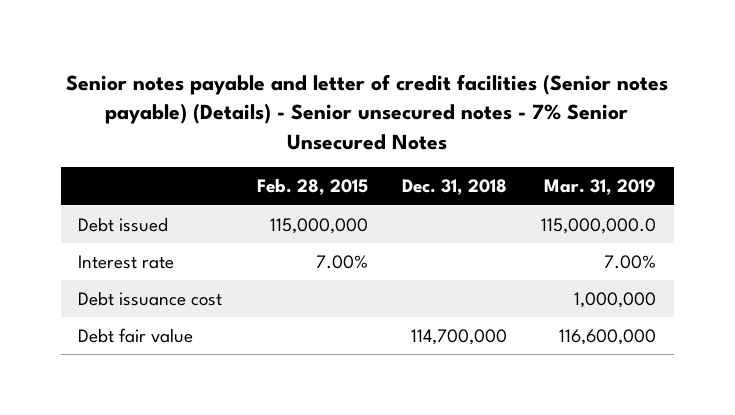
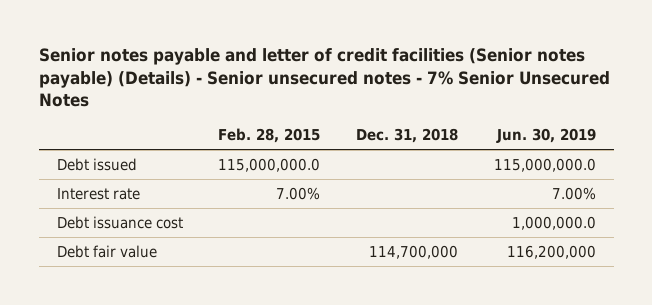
[544,179,657,196] Mar. 31, 2019 -> none
none -> [495,128,596,144] Jun. 30, 2019
[269,217,368,234] 115,000,000 -> [218,157,321,172] 115,000,000.0

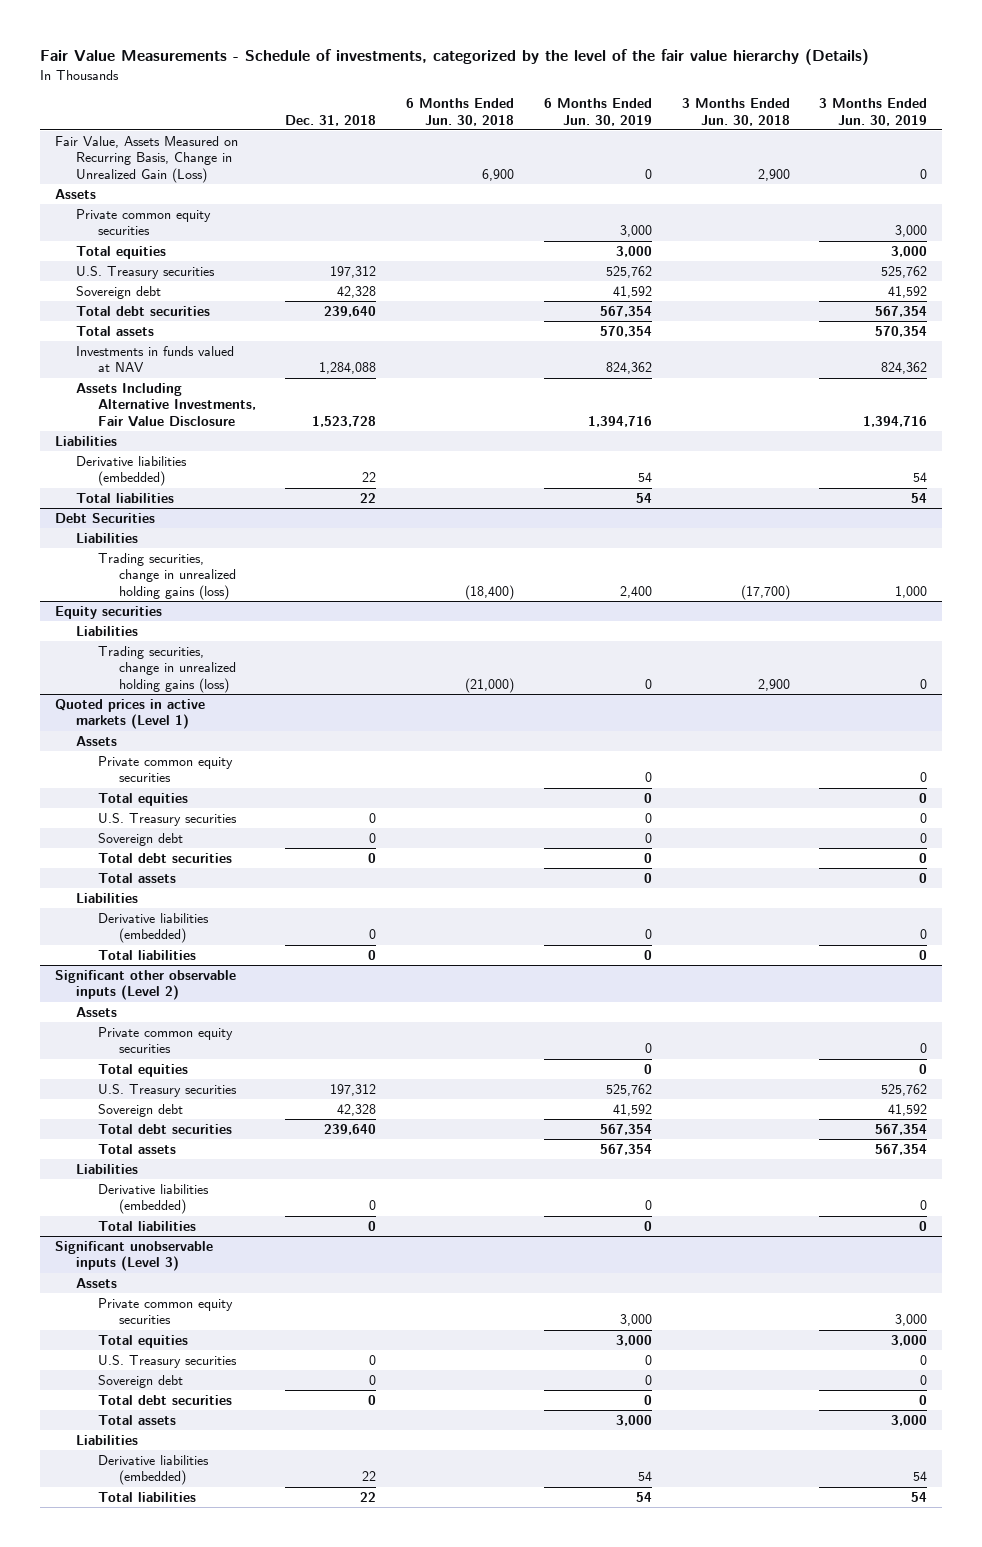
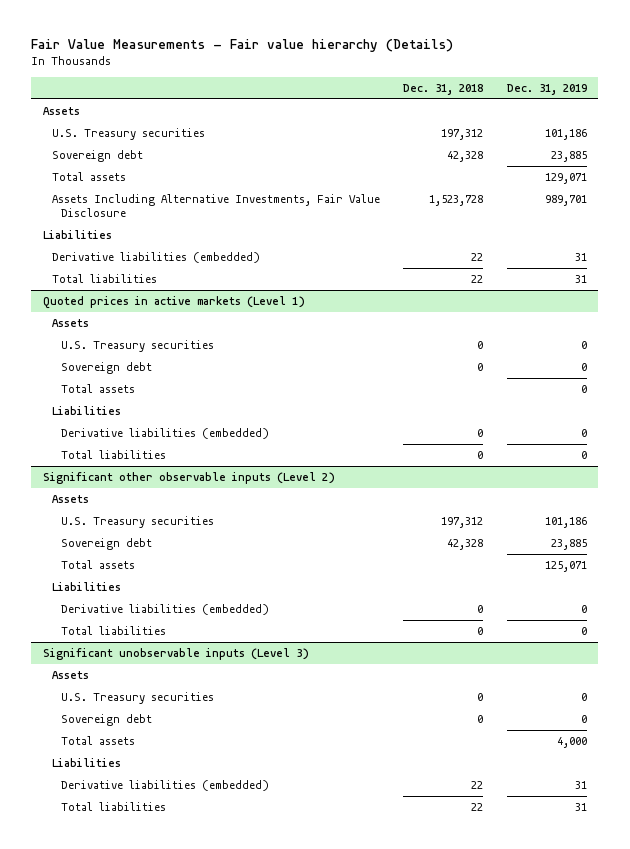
[39,49,869,66] Fair Value Measurements - Schedule of investments, categorized by the level of the fair value hierarchy (Details) -> [31,39,454,53] Fair Value Measurements - Fair value hierarchy (Details)
[406,98,515,126] 6 Months Ended Jun. 30, 2018 -> none
[543,98,652,126] 6 Months Ended Jun. 30, 2019 -> none
[681,98,790,126] 3 Months Ended Jun. 30, 2018 -> none
[819,98,928,126] 3 Months Ended Jun. 30, 2019 -> none
none -> [506,83,587,95] Dec. 31, 2019
[54,135,238,183] Fair Value, Assets Measured on Recurring Basis, Change in Unrealized Gain (Loss) -> none
[76,208,212,236] Private common equity securities -> none
[76,245,167,259] Total equities -> none
[76,305,211,316] Total debt securities -> none
[76,345,235,373] Investments in funds valued at NAV -> none
[54,512,155,523] Debt Securities -> none
[76,532,139,543] Liabilities -> none
[97,552,236,600] Trading securities, change in unrealized holding gains (loss) -> none
[54,605,162,619] Equity securities -> none
[76,625,139,636] Liabilities -> none
[97,645,236,693] Trading securities, change in unrealized holding gains (loss) -> none
[97,755,233,783] Private common equity securities -> none
[97,792,188,806] Total equities -> none
[97,852,232,863] Total debt securities -> none
[97,1026,233,1054] Private common equity securities -> none
[97,1063,188,1077] Total equities -> none
[97,1123,232,1134] Total debt securities -> none
[97,1297,233,1325] Private common equity securities -> none
[97,1334,188,1348] Total equities -> none
[97,1394,232,1405] Total debt securities -> none

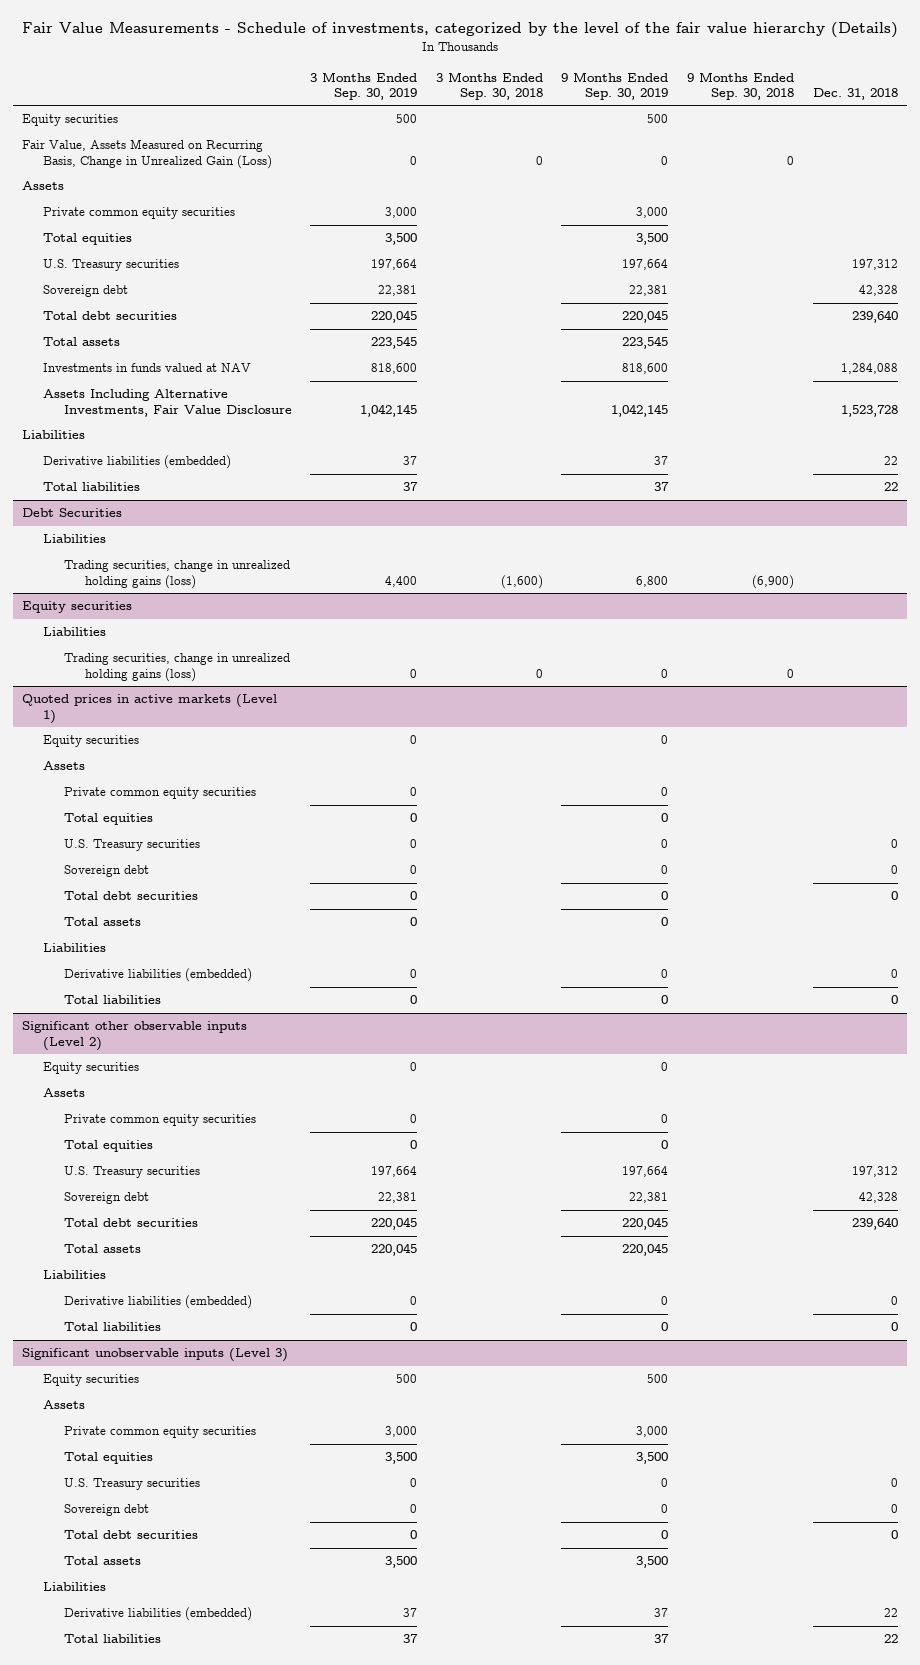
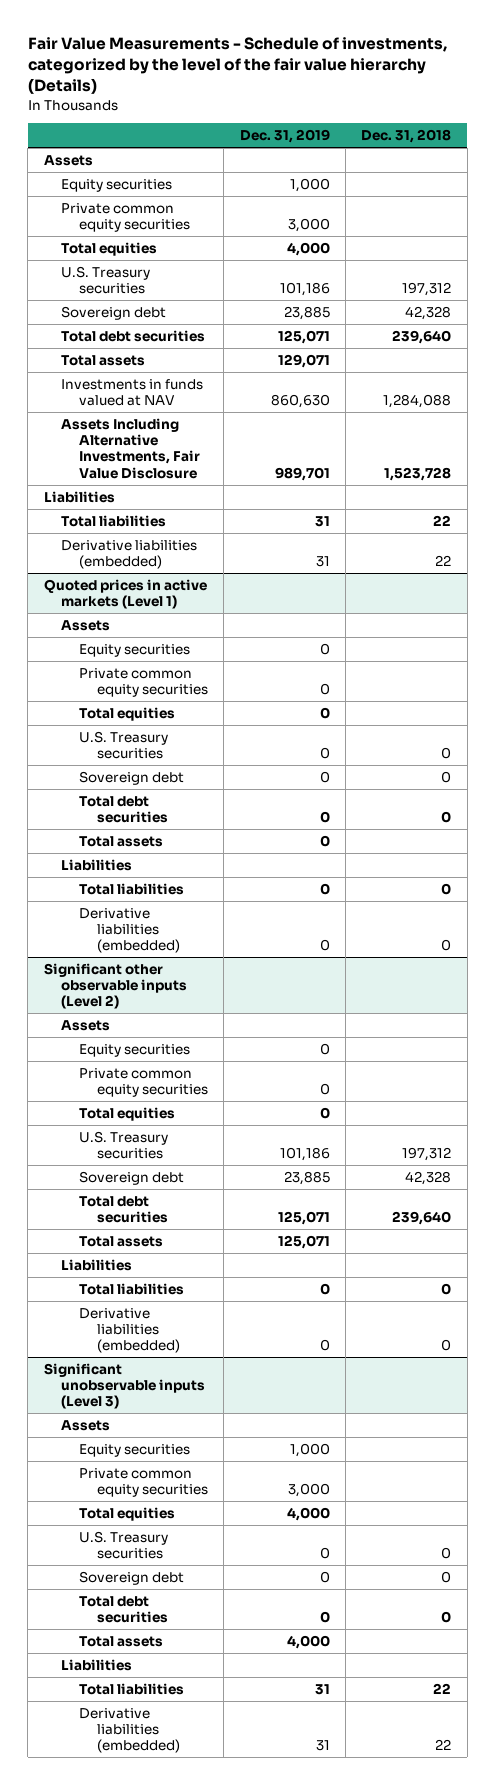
[310,71,418,100] 3 Months Ended Sep. 30, 2019 -> none
[435,71,543,100] 3 Months Ended Sep. 30, 2018 -> none
[561,71,669,100] 9 Months Ended Sep. 30, 2019 -> none
[686,71,794,100] 9 Months Ended Sep. 30, 2018 -> none
none -> [239,129,330,144] Dec. 31, 2019
[22,139,273,169] Fair Value, Assets Measured on Recurring Basis, Change in Unrealized Gain (Loss) -> none
[22,114,119,127] Equity securities -> [61,178,173,192] Equity securities
[22,508,123,518] Debt Securities -> none
[43,534,107,544] Liabilities -> none
[63,560,290,589] Trading securities, change in unrealized holding gains (loss) -> none
[22,601,133,614] Equity securities -> none
[43,627,107,637] Liabilities -> none
[63,653,290,682] Trading securities, change in unrealized holding gains (loss) -> none
[43,455,232,470] Derivative liabilities (embedded) -> [61,539,198,570] Derivative liabilities (embedded)
[43,735,140,748] Equity securities -> [79,643,191,657] Equity securities
[63,968,252,983] Derivative liabilities (embedded) -> [79,907,180,954] Derivative liabilities (embedded)
[43,1062,140,1075] Equity securities -> [79,1043,191,1057] Equity securities
[63,1295,252,1310] Derivative liabilities (embedded) -> [79,1307,180,1354] Derivative liabilities (embedded)
[43,1374,140,1387] Equity securities -> [79,1443,191,1457] Equity securities
[63,1607,252,1622] Derivative liabilities (embedded) -> [79,1707,180,1754] Derivative liabilities (embedded)

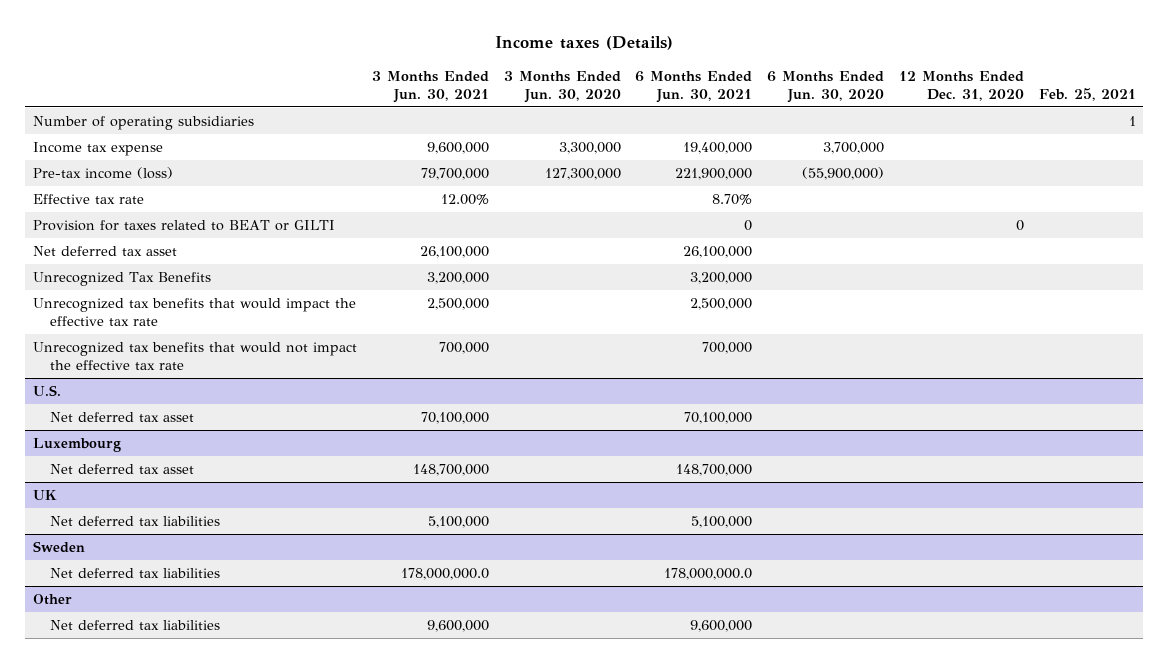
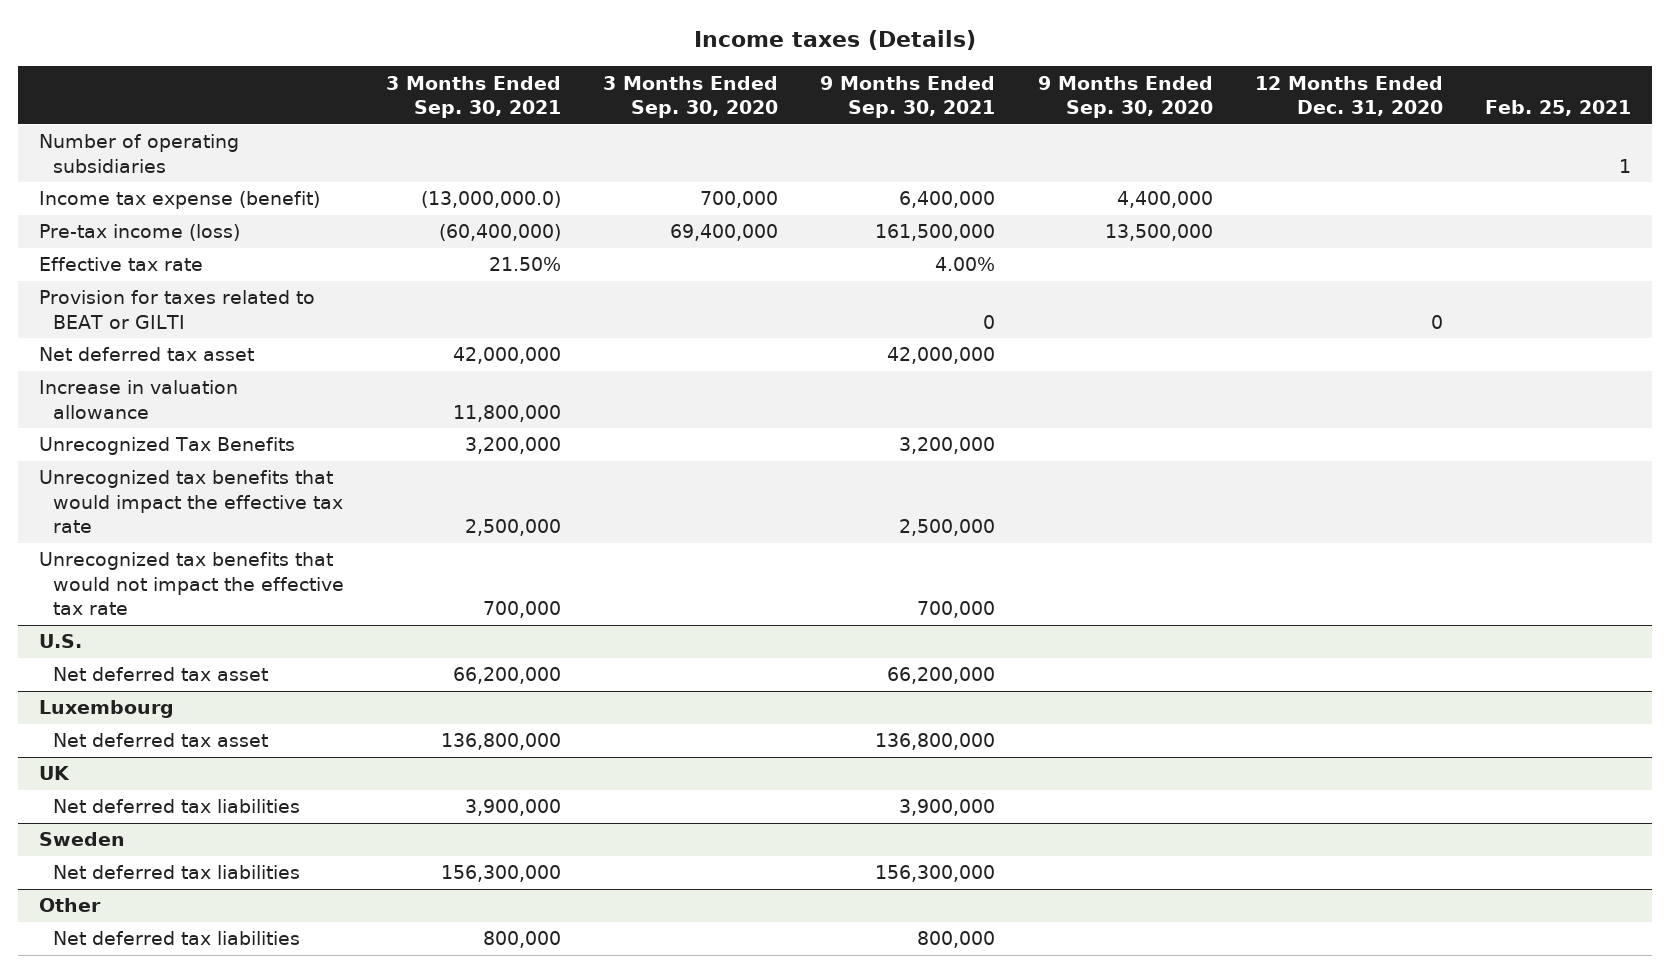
[371,70,489,103] 3 Months Ended Jun. 30, 2021 -> none
[503,70,621,103] 3 Months Ended Jun. 30, 2020 -> none
[635,70,753,103] 6 Months Ended Jun. 30, 2021 -> none
[767,70,885,103] 6 Months Ended Jun. 30, 2020 -> none
none -> [385,75,561,119] 3 Months Ended Sep. 30, 2021
none -> [603,75,779,119] 3 Months Ended Sep. 30, 2020
none -> [820,75,996,119] 9 Months Ended Sep. 30, 2021
none -> [1037,75,1213,119] 9 Months Ended Sep. 30, 2020
[32,142,163,157] Income tax expense -> [39,191,321,210] Income tax expense (benefit)
none -> [39,380,239,419] Increase in valuation allowance

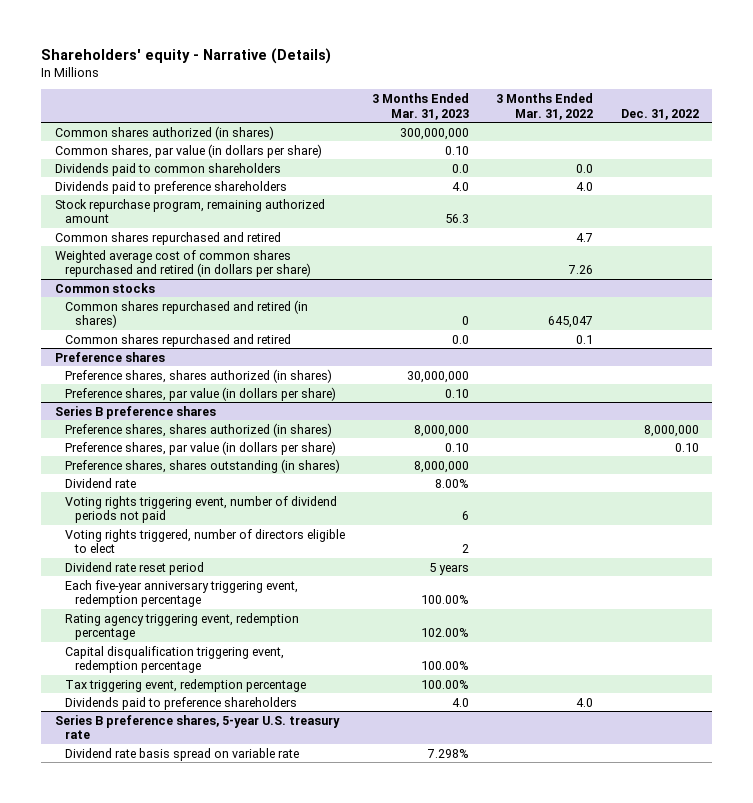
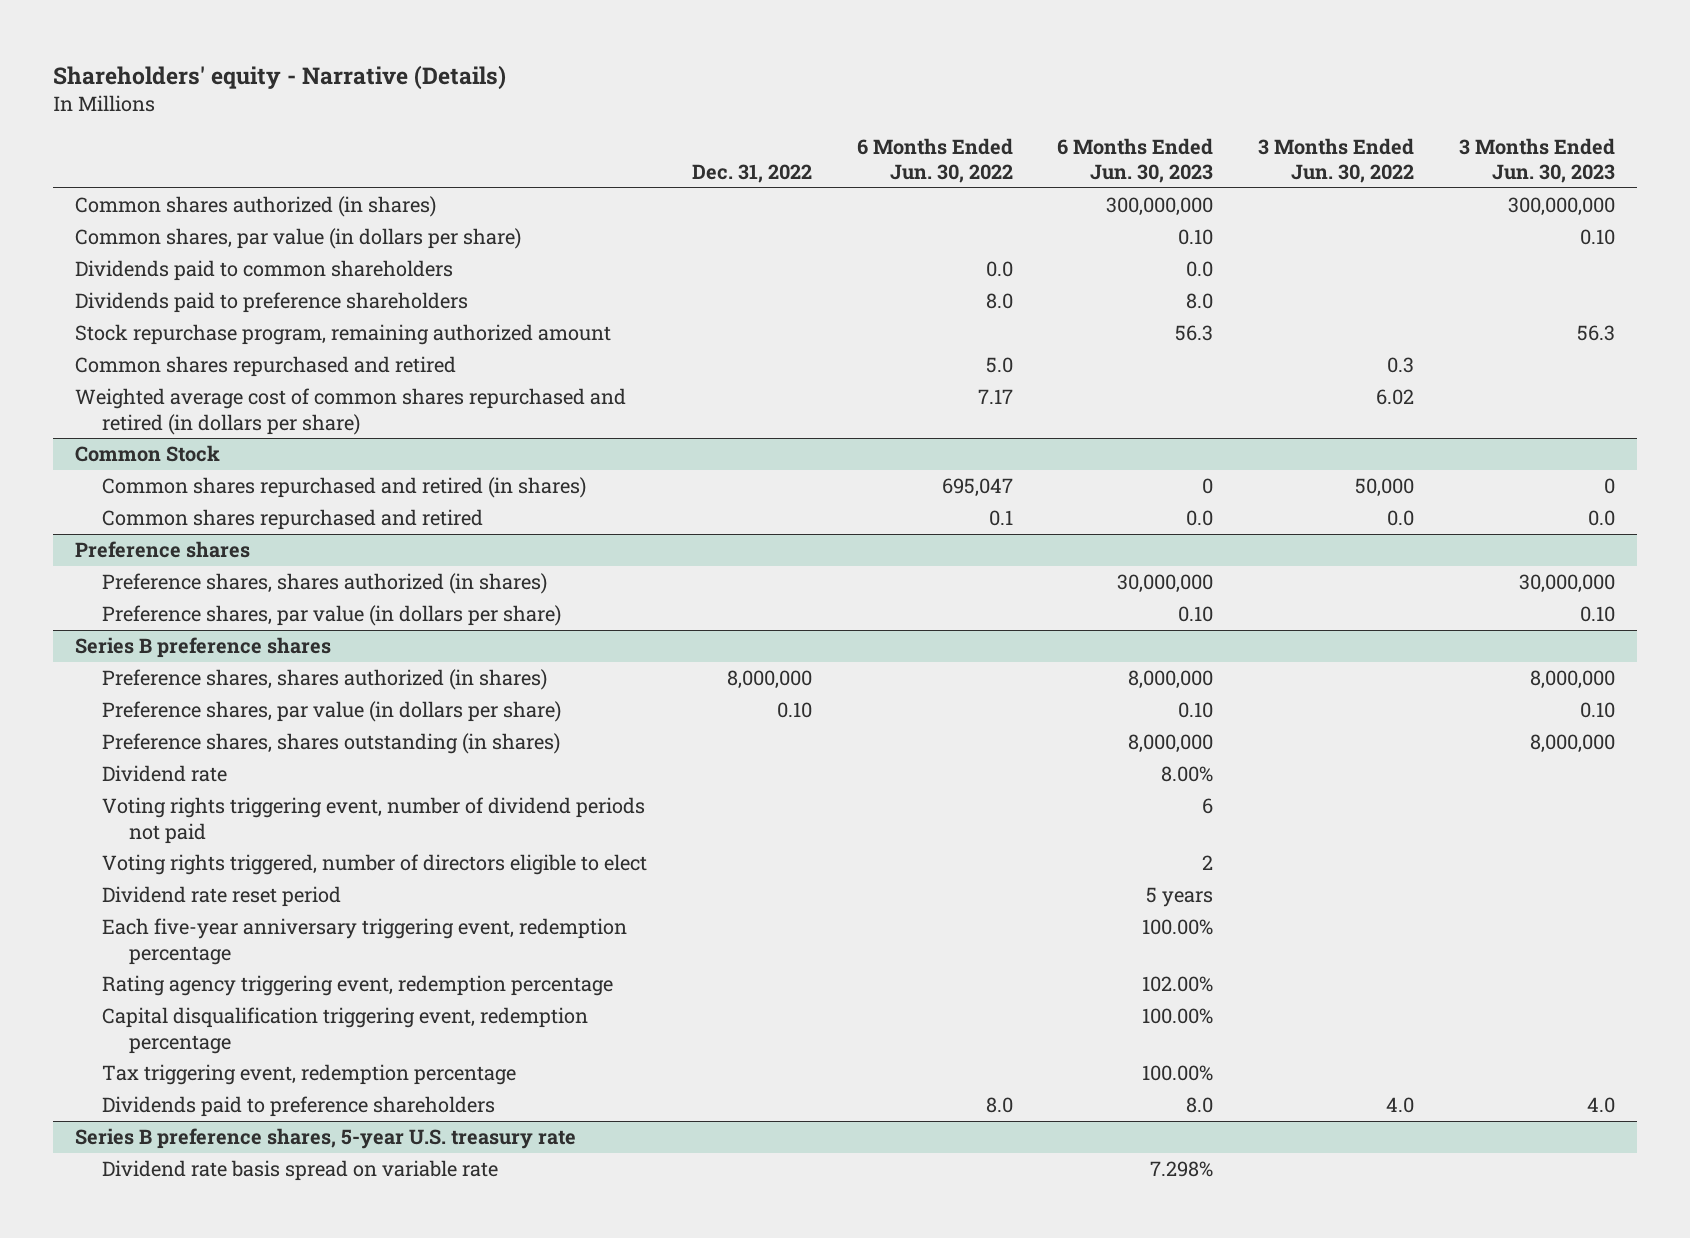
[372,92,470,120] 3 Months Ended Mar. 31, 2023 -> none
[496,92,594,120] 3 Months Ended Mar. 31, 2022 -> none
none -> [856,137,1013,184] 6 Months Ended Jun. 30, 2022
none -> [1057,137,1214,184] 6 Months Ended Jun. 30, 2023
none -> [1258,137,1415,184] 3 Months Ended Jun. 30, 2022
none -> [1458,137,1615,184] 3 Months Ended Jun. 30, 2023
[54,282,155,293] Common stocks -> [75,444,221,462] Common Stock

